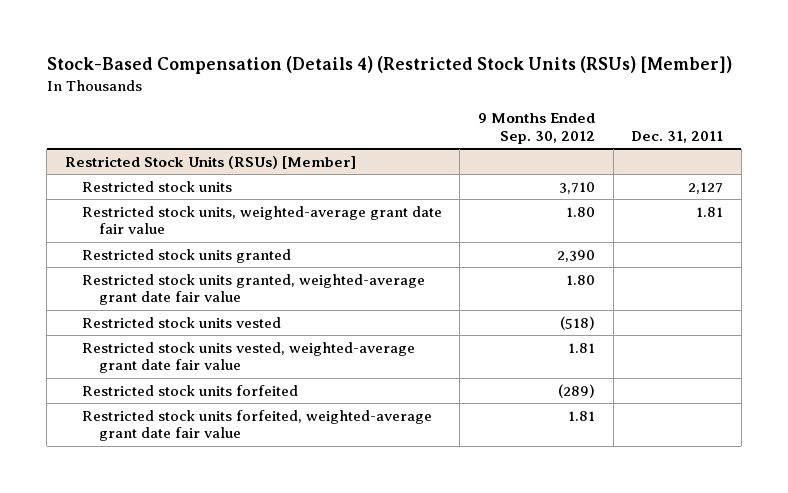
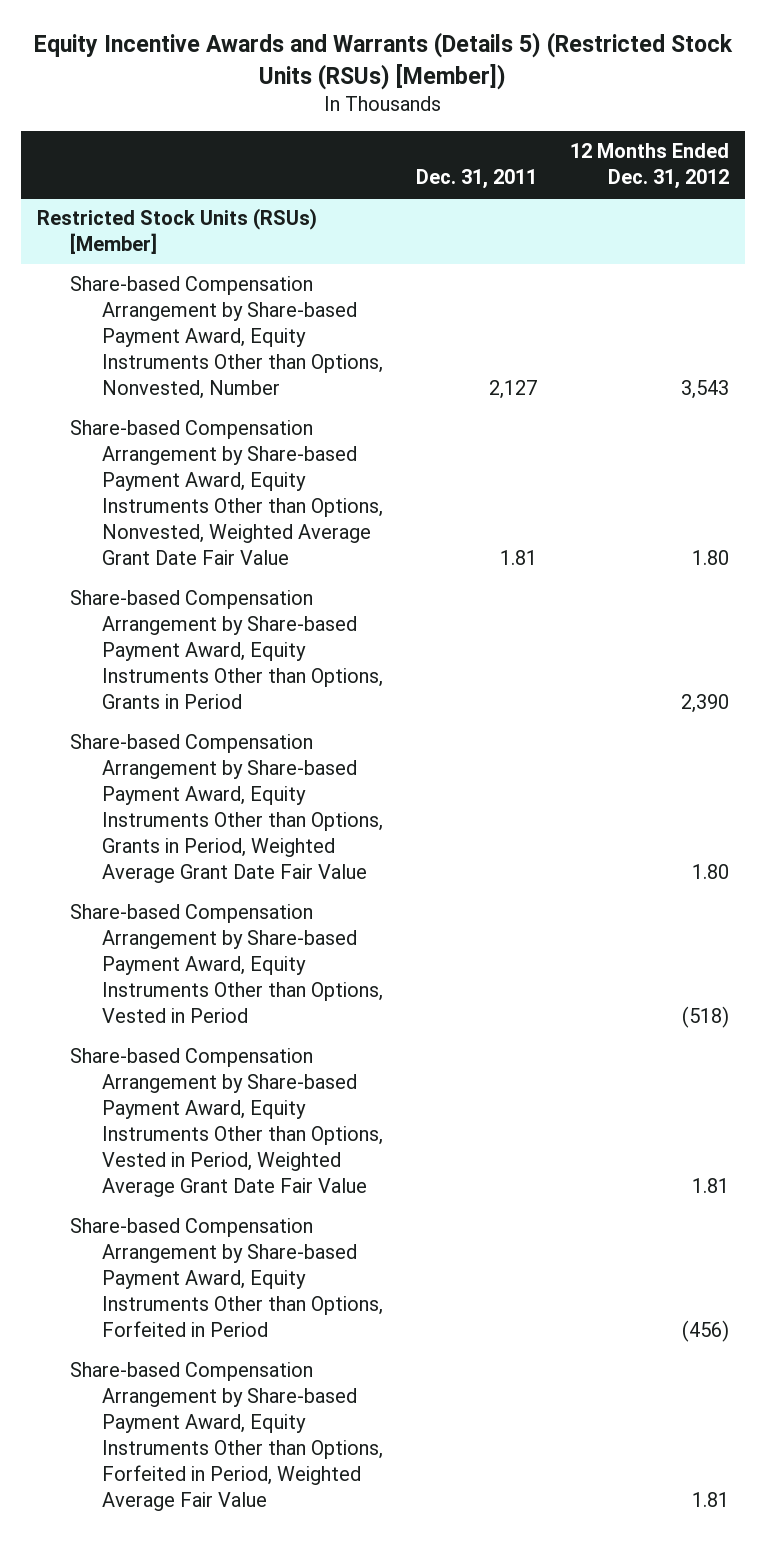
[46,56,732,75] Stock-Based Compensation (Details 4) (Restricted Stock Units (RSUs) [Member]) -> [34,32,734,90] Equity Incentive Awards and Warrants (Details 5) (Restricted Stock Units (RSUs) [Member])
[477,113,595,145] 9 Months Ended Sep. 30, 2012 -> none
none -> [569,143,729,190] 12 Months Ended Dec. 31, 2012
[81,180,232,192] Restricted stock units -> [69,276,383,399] Share-based Compensation Arrangement by Share-based Payment Award, Equity Instruments Other than Options, Nonvested, Number
[81,205,442,235] Restricted stock units, weighted-average grant date fair value -> [69,420,383,565] Share-based Compensation Arrangement by Share-based Payment Award, Equity Instruments Other than Options, Nonvested, Weighted Average Grant Date Fair Value
[81,248,291,263] Restricted stock units granted -> [69,590,383,709] Share-based Compensation Arrangement by Share-based Payment Award, Equity Instruments Other than Options, Grants in Period
[81,273,425,306] Restricted stock units granted, weighted-average grant date fair value -> [69,734,383,883] Share-based Compensation Arrangement by Share-based Payment Award, Equity Instruments Other than Options, Grants in Period, Weighted Average Grant Date Fair Value
[81,316,281,328] Restricted stock units vested -> [69,904,383,1023] Share-based Compensation Arrangement by Share-based Payment Award, Equity Instruments Other than Options, Vested in Period
[81,341,415,374] Restricted stock units vested, weighted-average grant date fair value -> [69,1048,383,1197] Share-based Compensation Arrangement by Share-based Payment Award, Equity Instruments Other than Options, Vested in Period, Weighted Average Grant Date Fair Value
[81,384,298,396] Restricted stock units forfeited -> [69,1218,383,1337] Share-based Compensation Arrangement by Share-based Payment Award, Equity Instruments Other than Options, Forfeited in Period
[81,409,432,442] Restricted stock units forfeited, weighted-average grant date fair value -> [69,1362,383,1511] Share-based Compensation Arrangement by Share-based Payment Award, Equity Instruments Other than Options, Forfeited in Period, Weighted Average Fair Value

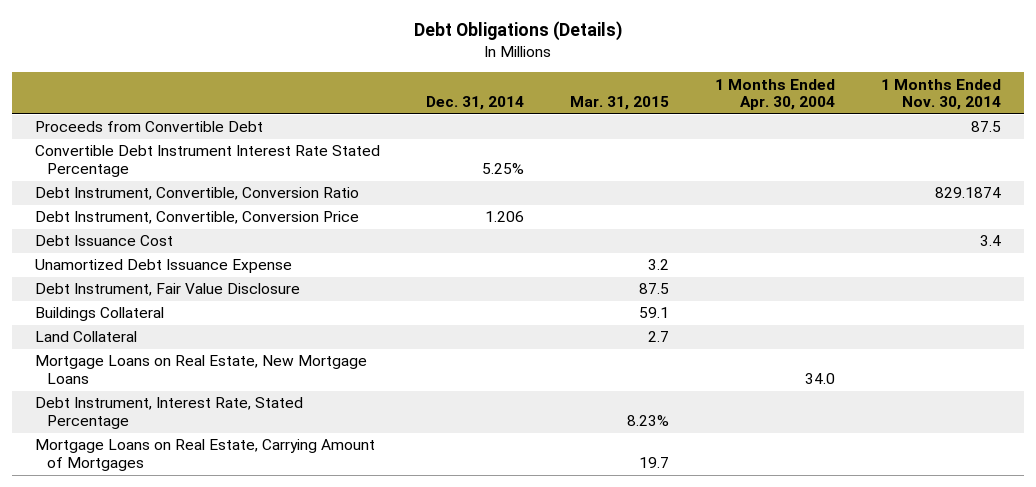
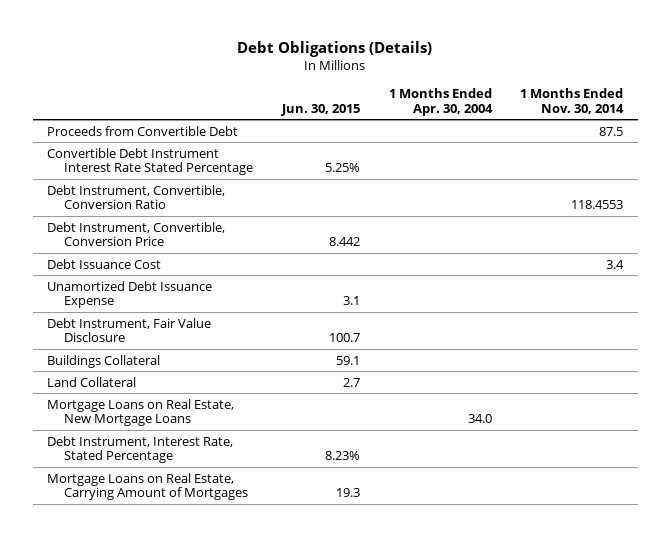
[426,96,525,111] Dec. 31, 2014 -> none
[570,96,670,111] Mar. 31, 2015 -> none
none -> [280,103,360,116] Jun. 30, 2015
[935,187,1002,199] 829.1874 -> [571,200,624,210] 118.4553

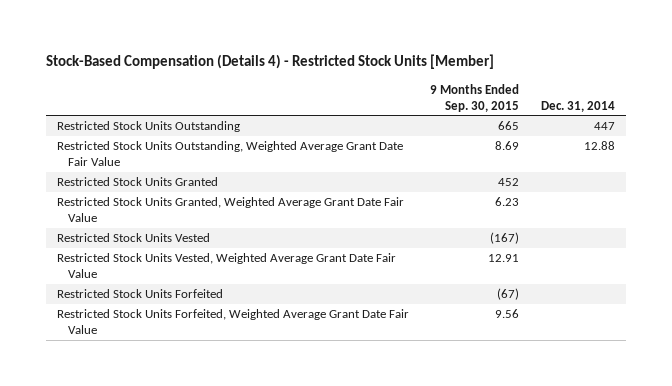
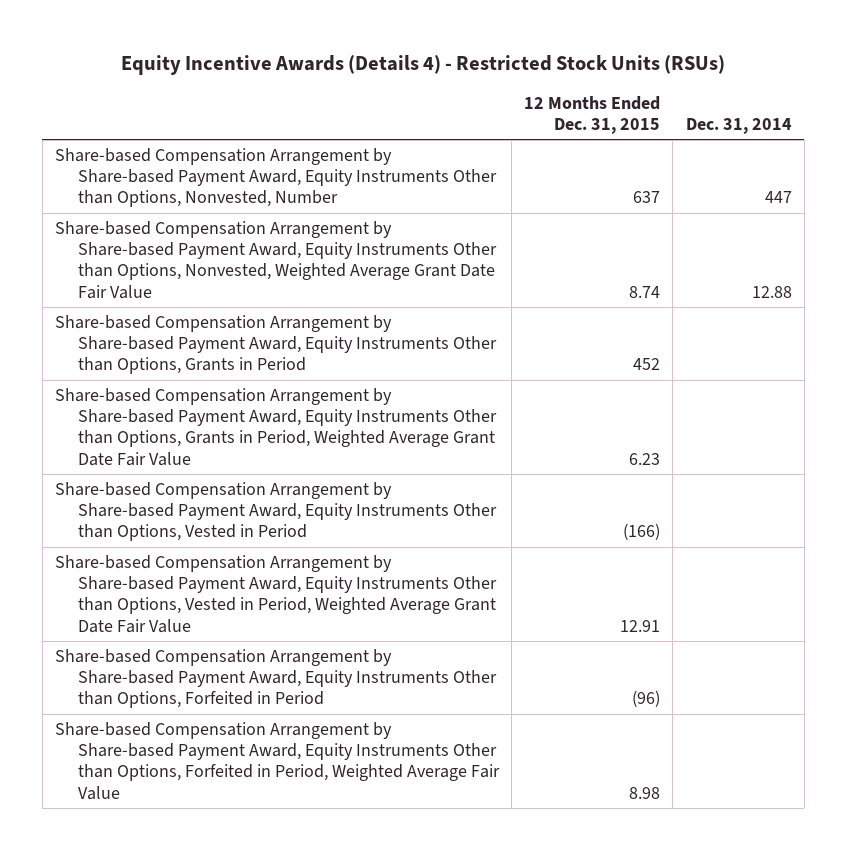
[45,54,494,70] Stock-Based Compensation (Details 4) - Restricted Stock Units [Member] -> [121,54,726,75] Equity Incentive Awards (Details 4) - Restricted Stock Units (RSUs)
[430,84,520,112] 9 Months Ended Sep. 30, 2015 -> none
none -> [524,95,661,134] 12 Months Ended Dec. 31, 2015
[56,309,409,334] Restricted Stock Units Forfeited, Weighted Average Grant Date Fair Value -> none
[56,121,240,133] Restricted Stock Units Outstanding -> [54,147,497,208] Share-based Compensation Arrangement by Share-based Payment Award, Equity Instruments Other than Options, Nonvested, Number
[56,141,403,166] Restricted Stock Units Outstanding, Weighted Average Grant Date Fair Value -> [54,220,497,299] Share-based Compensation Arrangement by Share-based Payment Award, Equity Instruments Other than Options, Nonvested, Weighted Average Grant Date Fair Value
[56,177,218,187] Restricted Stock Units Granted -> [54,314,497,375] Share-based Compensation Arrangement by Share-based Payment Award, Equity Instruments Other than Options, Grants in Period
[56,197,404,222] Restricted Stock Units Granted, Weighted Average Grant Date Fair Value -> [54,387,497,466] Share-based Compensation Arrangement by Share-based Payment Award, Equity Instruments Other than Options, Grants in Period, Weighted Average Grant Date Fair Value
[56,233,210,243] Restricted Stock Units Vested -> [54,481,497,542] Share-based Compensation Arrangement by Share-based Payment Award, Equity Instruments Other than Options, Vested in Period
[56,253,396,278] Restricted Stock Units Vested, Weighted Average Grant Date Fair Value -> [54,554,497,633] Share-based Compensation Arrangement by Share-based Payment Award, Equity Instruments Other than Options, Vested in Period, Weighted Average Grant Date Fair Value
[56,289,223,299] Restricted Stock Units Forfeited -> [54,648,497,709] Share-based Compensation Arrangement by Share-based Payment Award, Equity Instruments Other than Options, Forfeited in Period
none -> [54,721,500,800] Share-based Compensation Arrangement by Share-based Payment Award, Equity Instruments Other than Options, Forfeited in Period, Weighted Average Fair Value

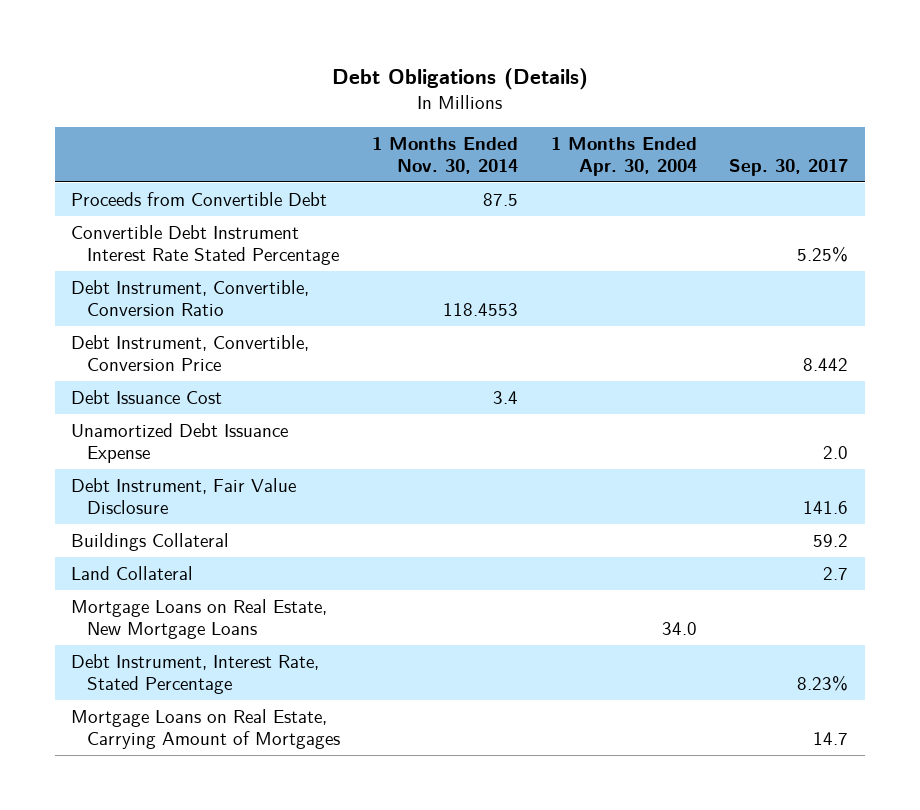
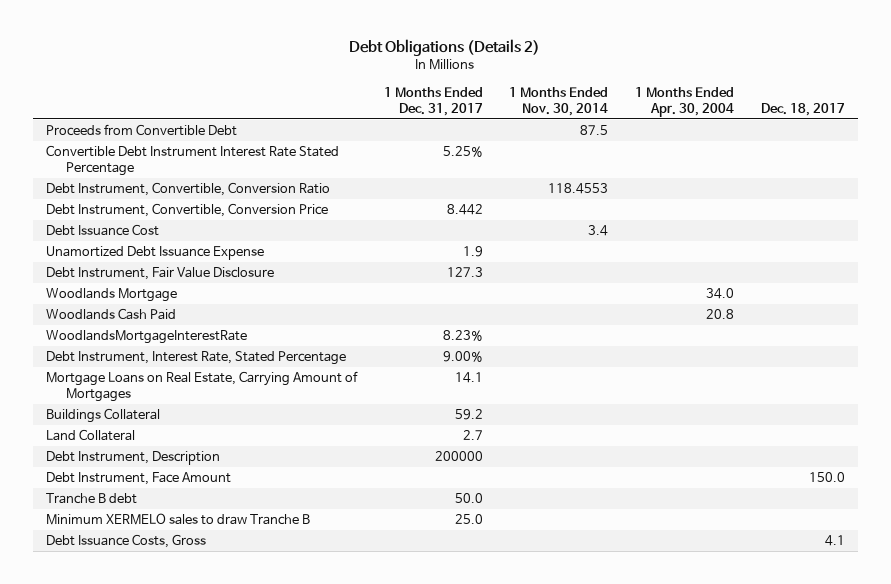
[331,67,588,90] Debt Obligations (Details) -> [349,39,541,57] Debt Obligations (Details 2)
[729,158,849,176] Sep. 30, 2017 -> none
none -> [383,86,483,116] 1 Months Ended Dec. 31, 2017
none -> [760,102,845,116] Dec. 18, 2017
[71,598,328,639] Mortgage Loans on Real Estate, New Mortgage Loans -> none
none -> [46,287,178,302] Woodlands Mortgage
none -> [46,307,177,320] Woodlands Cash Paid
none -> [46,329,248,344] WoodlandsMortgageInterestRate
[71,532,230,551] Buildings Collateral -> [46,407,161,423] Buildings Collateral
[71,565,194,580] Land Collateral -> [46,428,136,441] Land Collateral
none -> [46,450,221,465] Debt Instrument, Description
none -> [46,471,232,485] Debt Instrument, Face Amount
none -> [46,492,138,504] Tranche B debt
none -> [46,512,311,525] Minimum XERMELO sales to draw Tranche B
none -> [46,533,207,548] Debt Issuance Costs, Gross

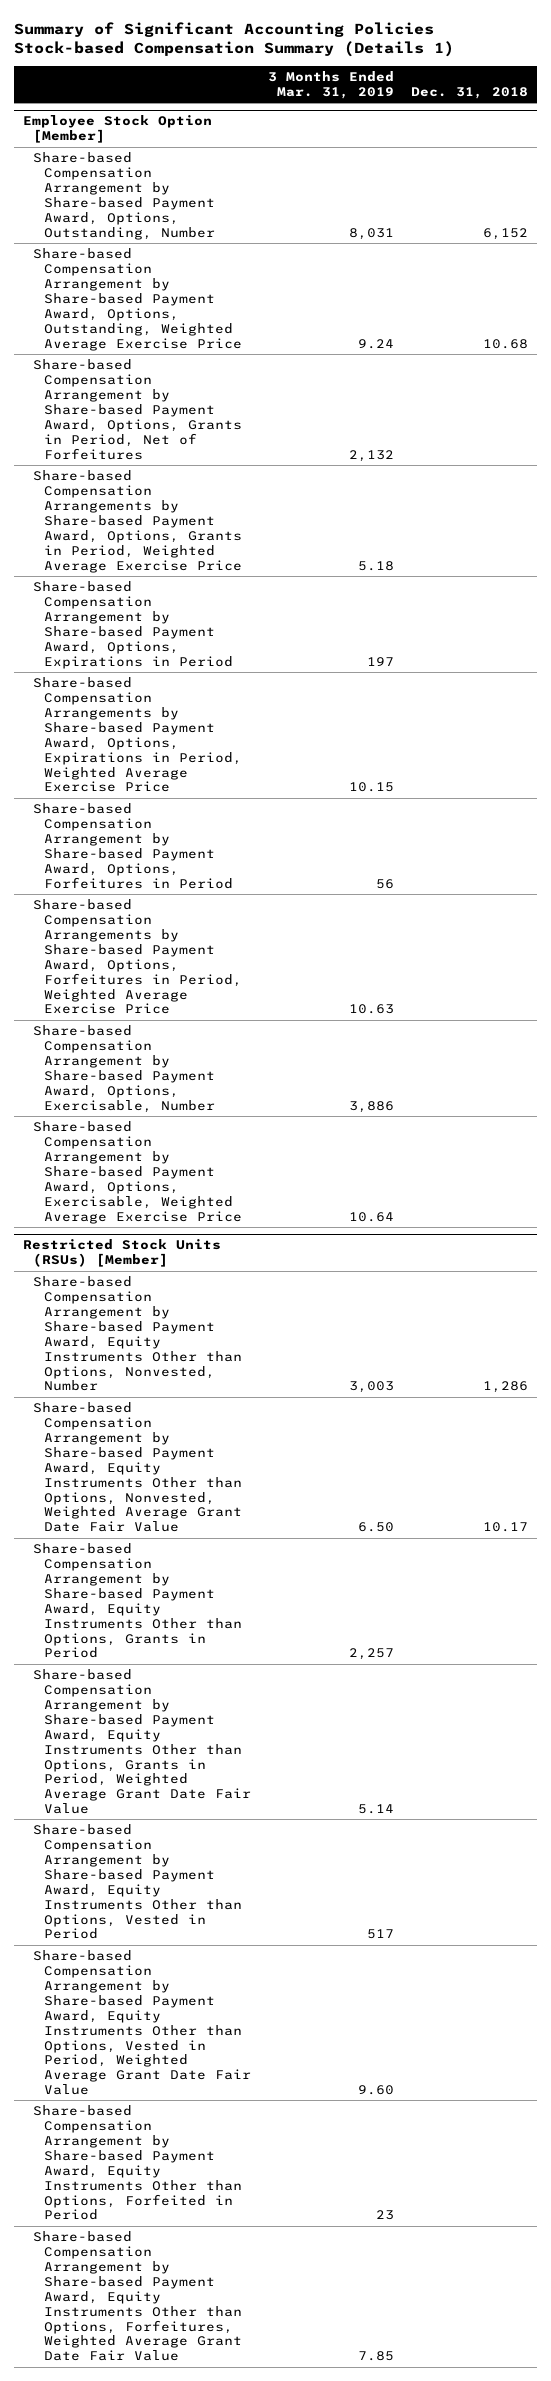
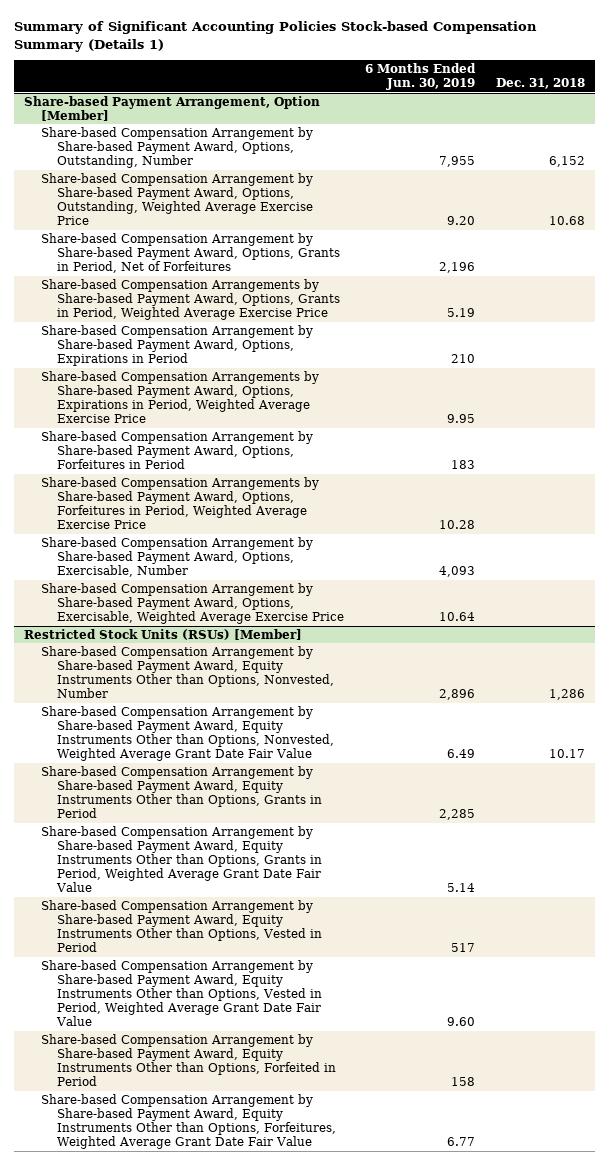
[267,71,394,99] 3 Months Ended Mar. 31, 2019 -> none
none -> [364,62,476,91] 6 Months Ended Jun. 30, 2019
[22,115,212,144] Employee Stock Option [Member] -> [24,95,321,121] Share-based Payment Arrangement, Option [Member]

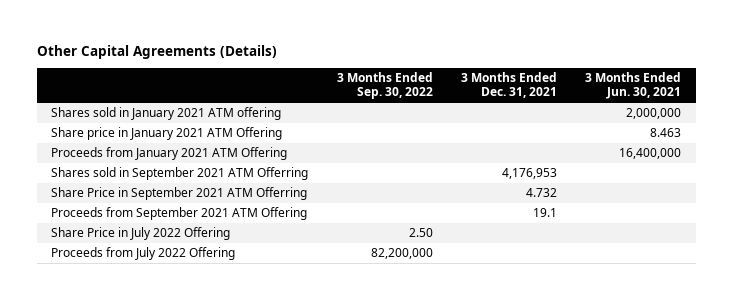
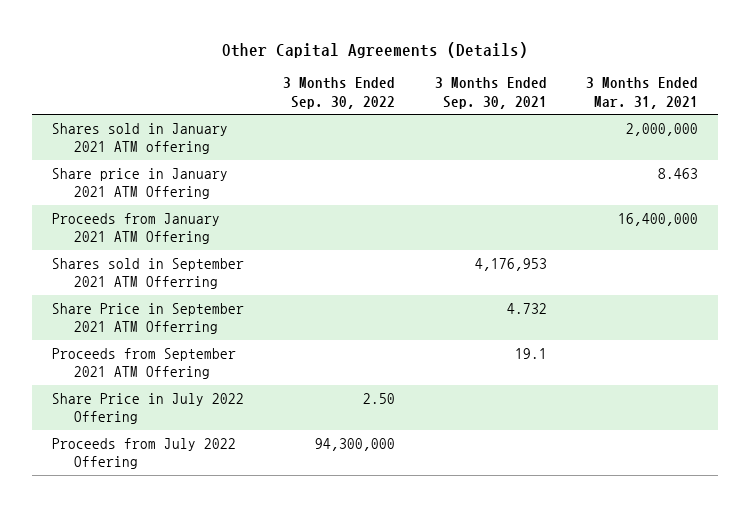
[461,72,558,99] 3 Months Ended Dec. 31, 2021 -> none
[585,72,682,100] 3 Months Ended Jun. 30, 2021 -> none
none -> [434,77,547,109] 3 Months Ended Sep. 30, 2021
none -> [586,77,699,109] 3 Months Ended Mar. 31, 2021
[370,248,433,260] 82,200,000 -> [315,437,396,451] 94,300,000

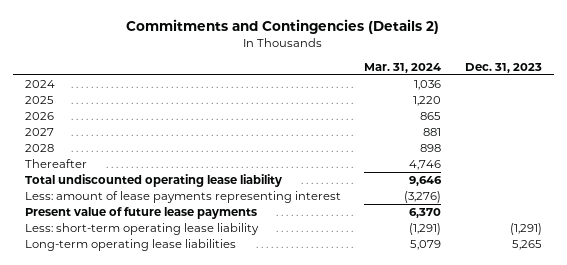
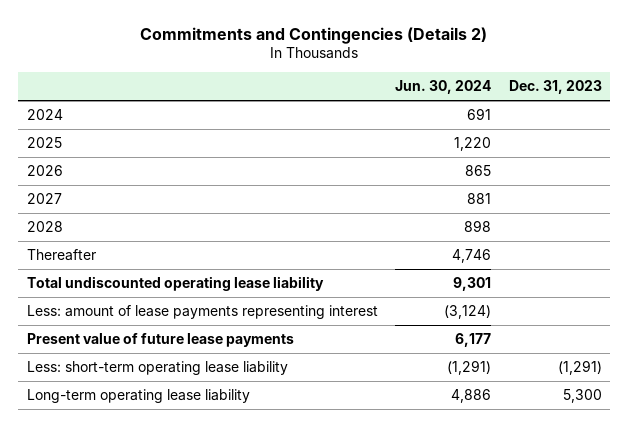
[364,62,442,73] Mar. 31, 2024 -> none
none -> [395,80,492,95] Jun. 30, 2024
[24,239,236,252] Long-term operating lease liabilities -> [26,389,250,404] Long-term operating lease liability
[511,240,542,251] 5,265 -> [562,389,602,404] 5,300

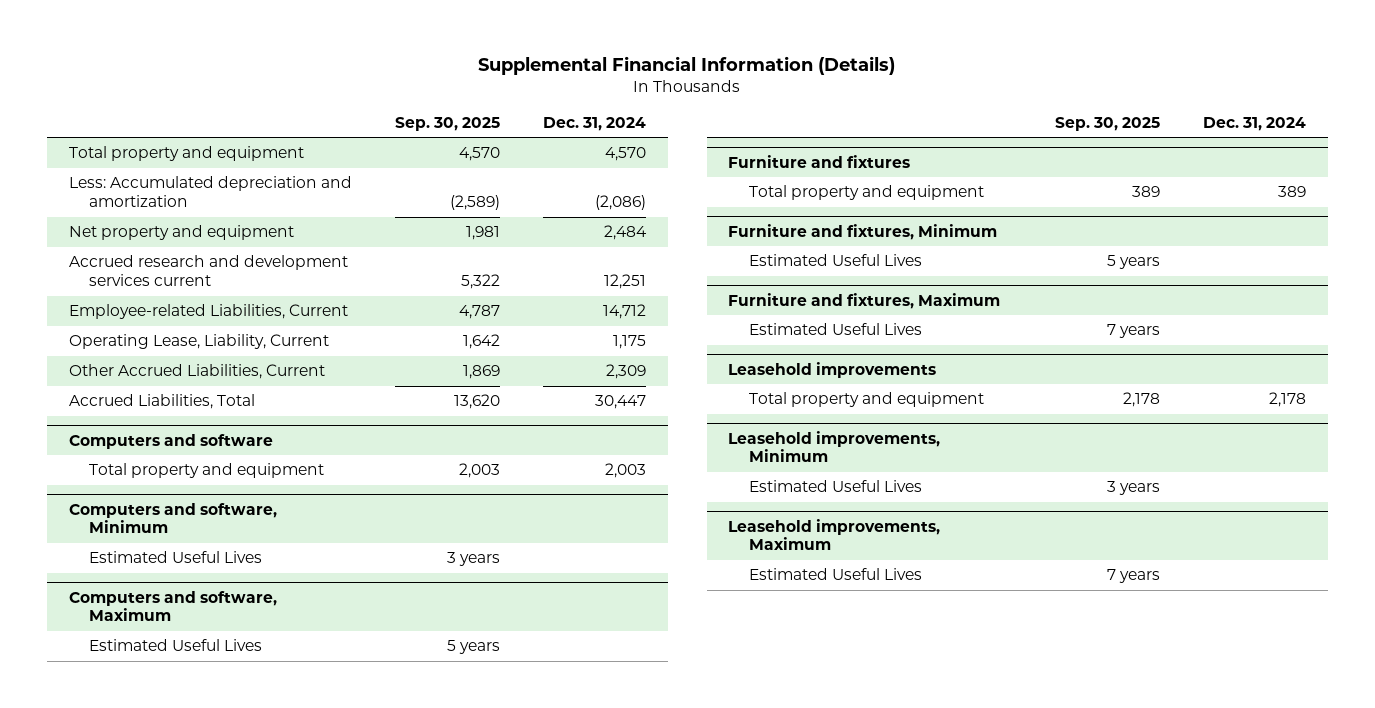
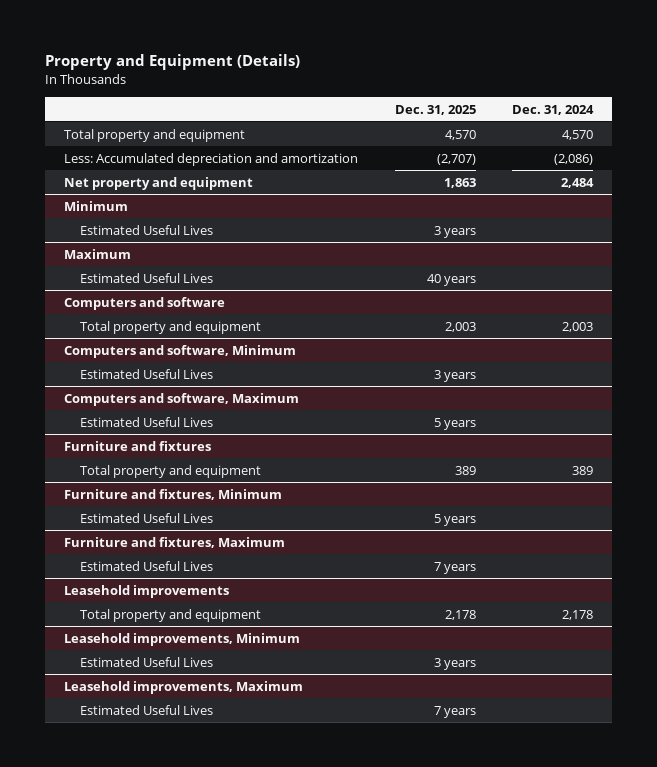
[478,55,896,75] Supplemental Financial Information (Details) -> [45,54,301,71] Property and Equipment (Details)
[394,116,500,131] Sep. 30, 2025 -> none
none -> [394,104,476,115] Dec. 31, 2025
[68,255,348,287] Accrued research and development services current -> none
[68,304,348,320] Employee-related Liabilities, Current -> none
[68,334,329,350] Operating Lease, Liability, Current -> none
[68,364,325,380] Other Accrued Liabilities, Current -> none
[68,394,255,410] Accrued Liabilities, Total -> none
none -> [63,200,128,211] Minimum
none -> [80,224,214,235] Estimated Useful Lives
none -> [63,248,131,259] Maximum
none -> [80,272,214,283] Estimated Useful Lives

